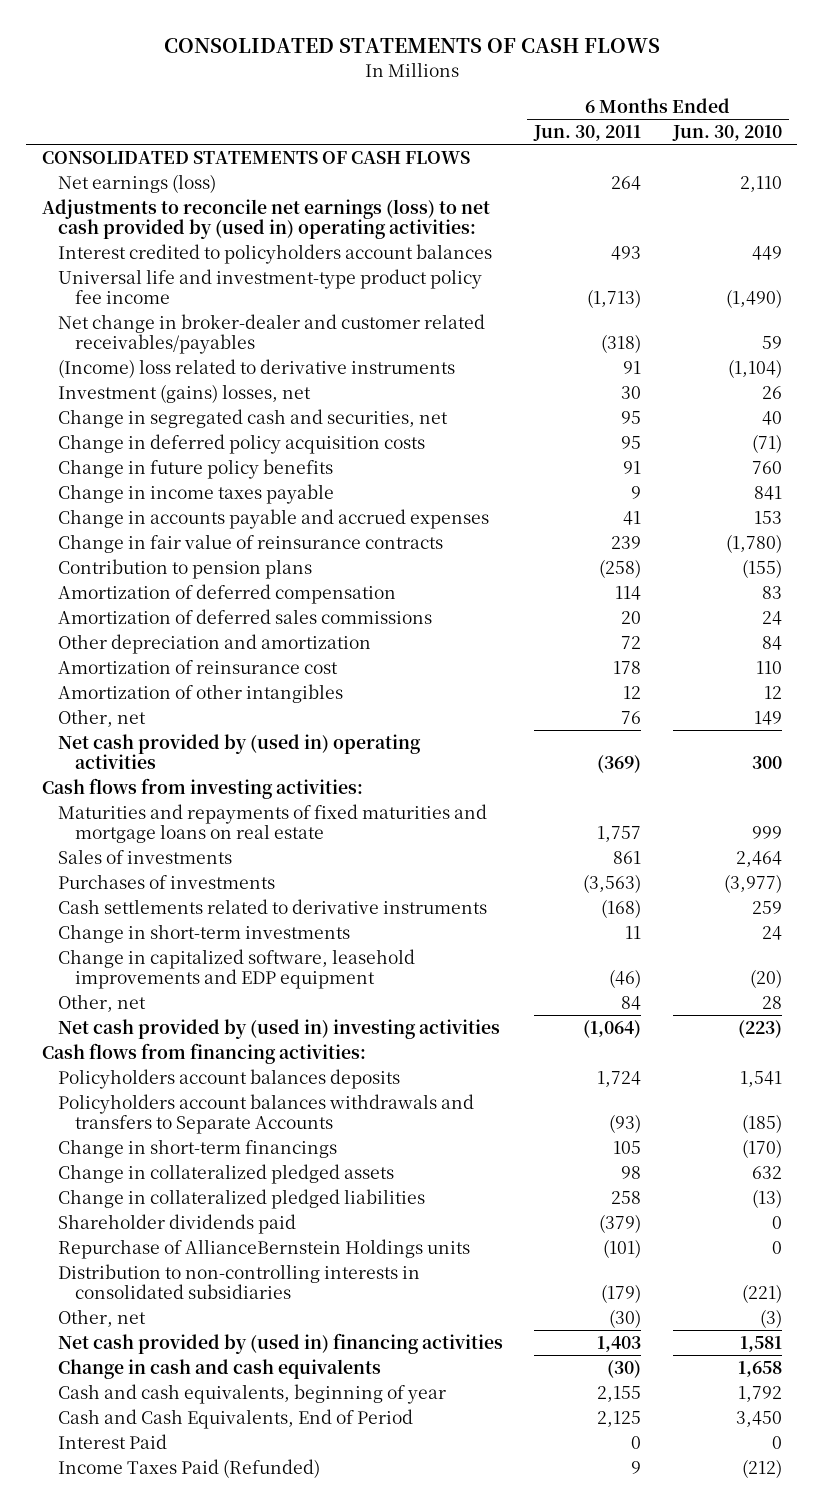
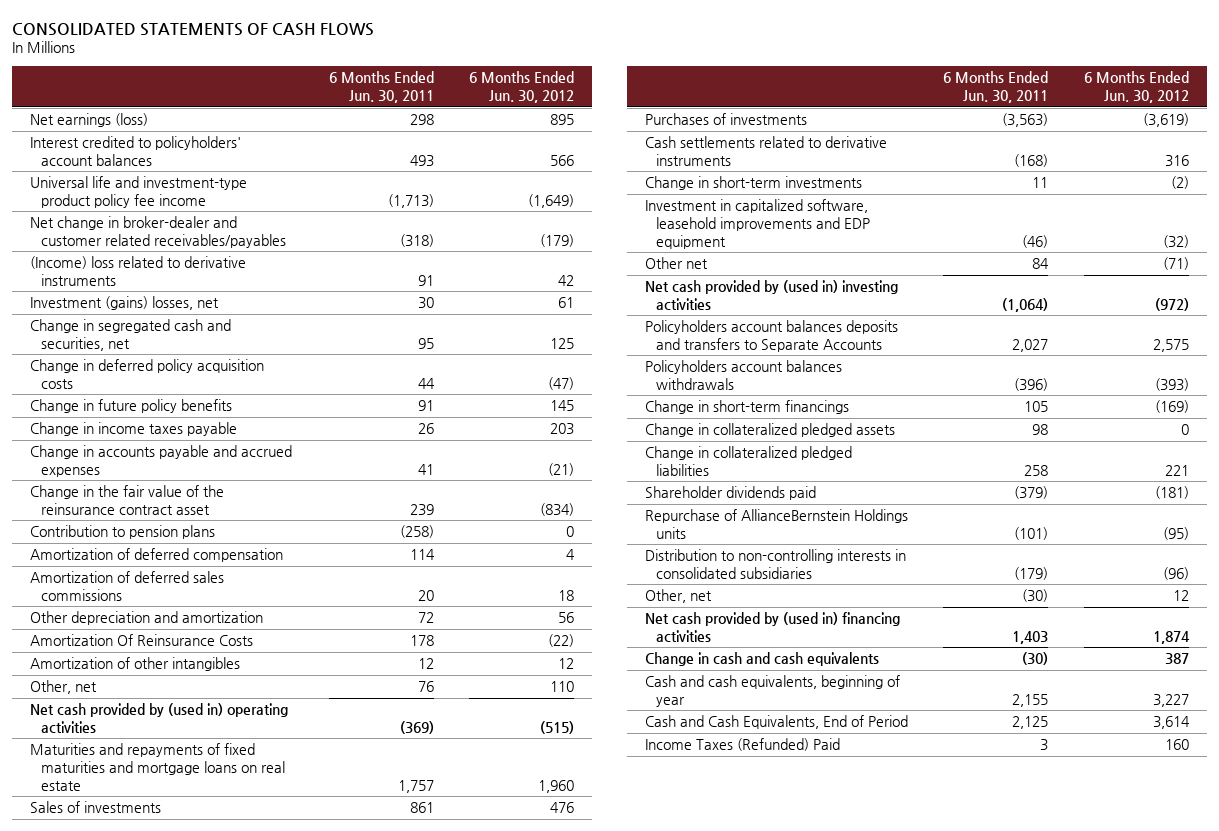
[671,125,782,142] Jun. 30, 2010 -> none
none -> [469,71,575,104] 6 Months Ended Jun. 30, 2012
[41,150,470,164] CONSOLIDATED STATEMENTS OF CASH FLOWS -> none
[41,198,490,240] Adjustments to reconcile net earnings (loss) to net cash provided by (used in) operating activities: -> none
[611,175,642,190] 264 -> [409,114,434,126] 298
[58,243,493,264] Interest credited to policyholders account balances -> [29,136,241,166] Interest credited to policyholders' account balances
[621,435,642,449] 95 -> [417,377,435,389] 44
[631,485,642,499] 9 -> [417,423,434,435] 26
[58,533,444,553] Change in fair value of reinsurance contracts -> [29,485,224,515] Change in the fair value of the reinsurance contract asset
[58,659,339,674] Amortization of reinsurance cost -> [29,634,253,647] Amortization Of Reinsurance Costs
[41,777,363,799] Cash flows from investing activities: -> none
[58,948,416,990] Change in capitalized software, leasehold improvements and EDP equipment -> [644,199,870,249] Investment in capitalized software, leasehold improvements and EDP equipment
[58,993,147,1012] Other, net -> [644,257,708,270] Other net
[41,1042,366,1064] Cash flows from financing activities: -> none
[58,1068,401,1089] Policyholders account balances deposits -> [644,320,898,352] Policyholders account balances deposits and transfers to Separate Accounts
[597,1070,642,1087] 1,724 -> [1012,338,1049,352] 2,027
[58,1093,475,1135] Policyholders account balances withdrawals and transfers to Separate Accounts -> [644,360,842,390] Policyholders account balances withdrawals
[609,1114,642,1134] (93) -> [1014,377,1049,391] (396)
[58,1433,168,1449] Interest Paid -> none
[58,1458,321,1478] Income Taxes Paid (Refunded) -> [644,738,840,752] Income Taxes (Refunded) Paid
[631,1460,642,1474] 9 -> [1040,739,1049,752] 3

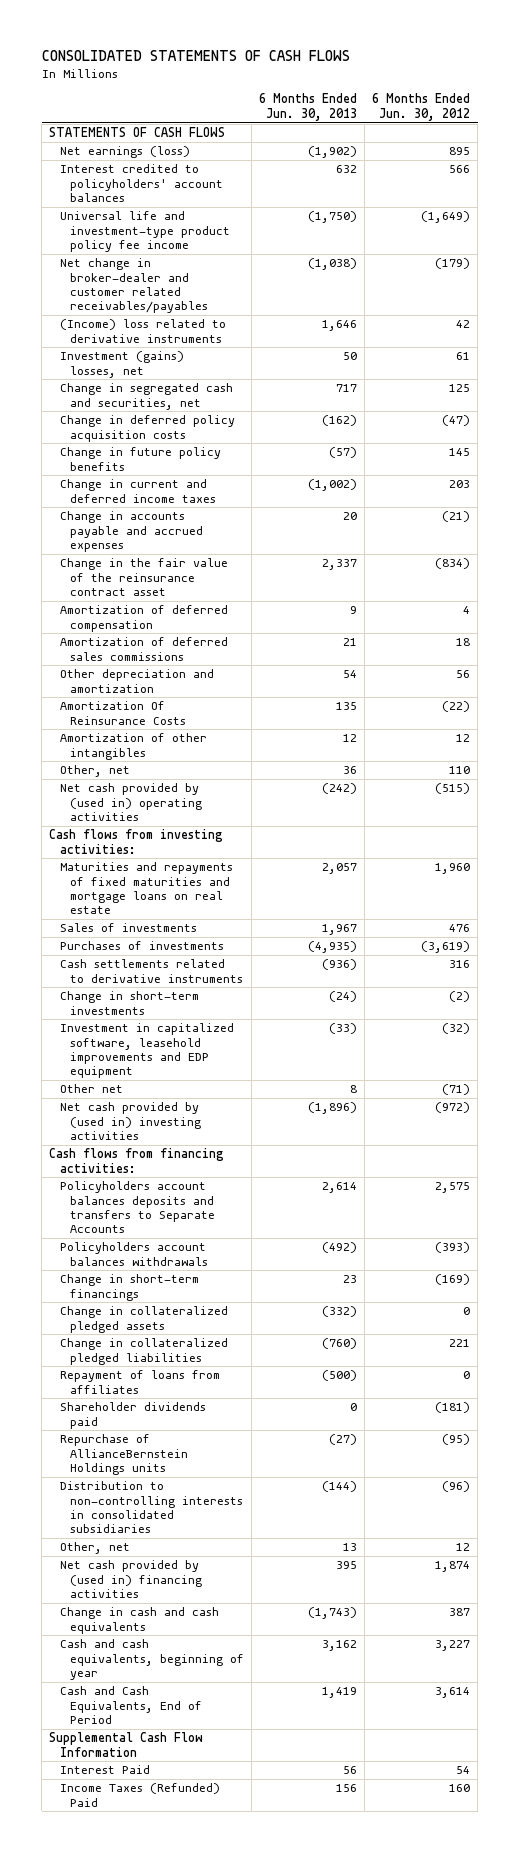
[328,71,434,104] 6 Months Ended Jun. 30, 2011 -> none
none -> [259,93,358,121] 6 Months Ended Jun. 30, 2013
none -> [49,127,226,138] STATEMENTS OF CASH FLOWS
[29,422,237,437] Change in income taxes payable -> [59,479,216,503] Change in current and deferred income taxes
[29,525,215,540] Contribution to pension plans -> none
none -> [49,829,224,854] Cash flows from investing activities:
none -> [49,1148,225,1173] Cash flows from financing activities:
none -> [59,1370,220,1394] Repayment of loans from affiliates
none -> [49,1732,204,1757] Supplemental Cash Flow Information
none -> [59,1765,150,1775] Interest Paid

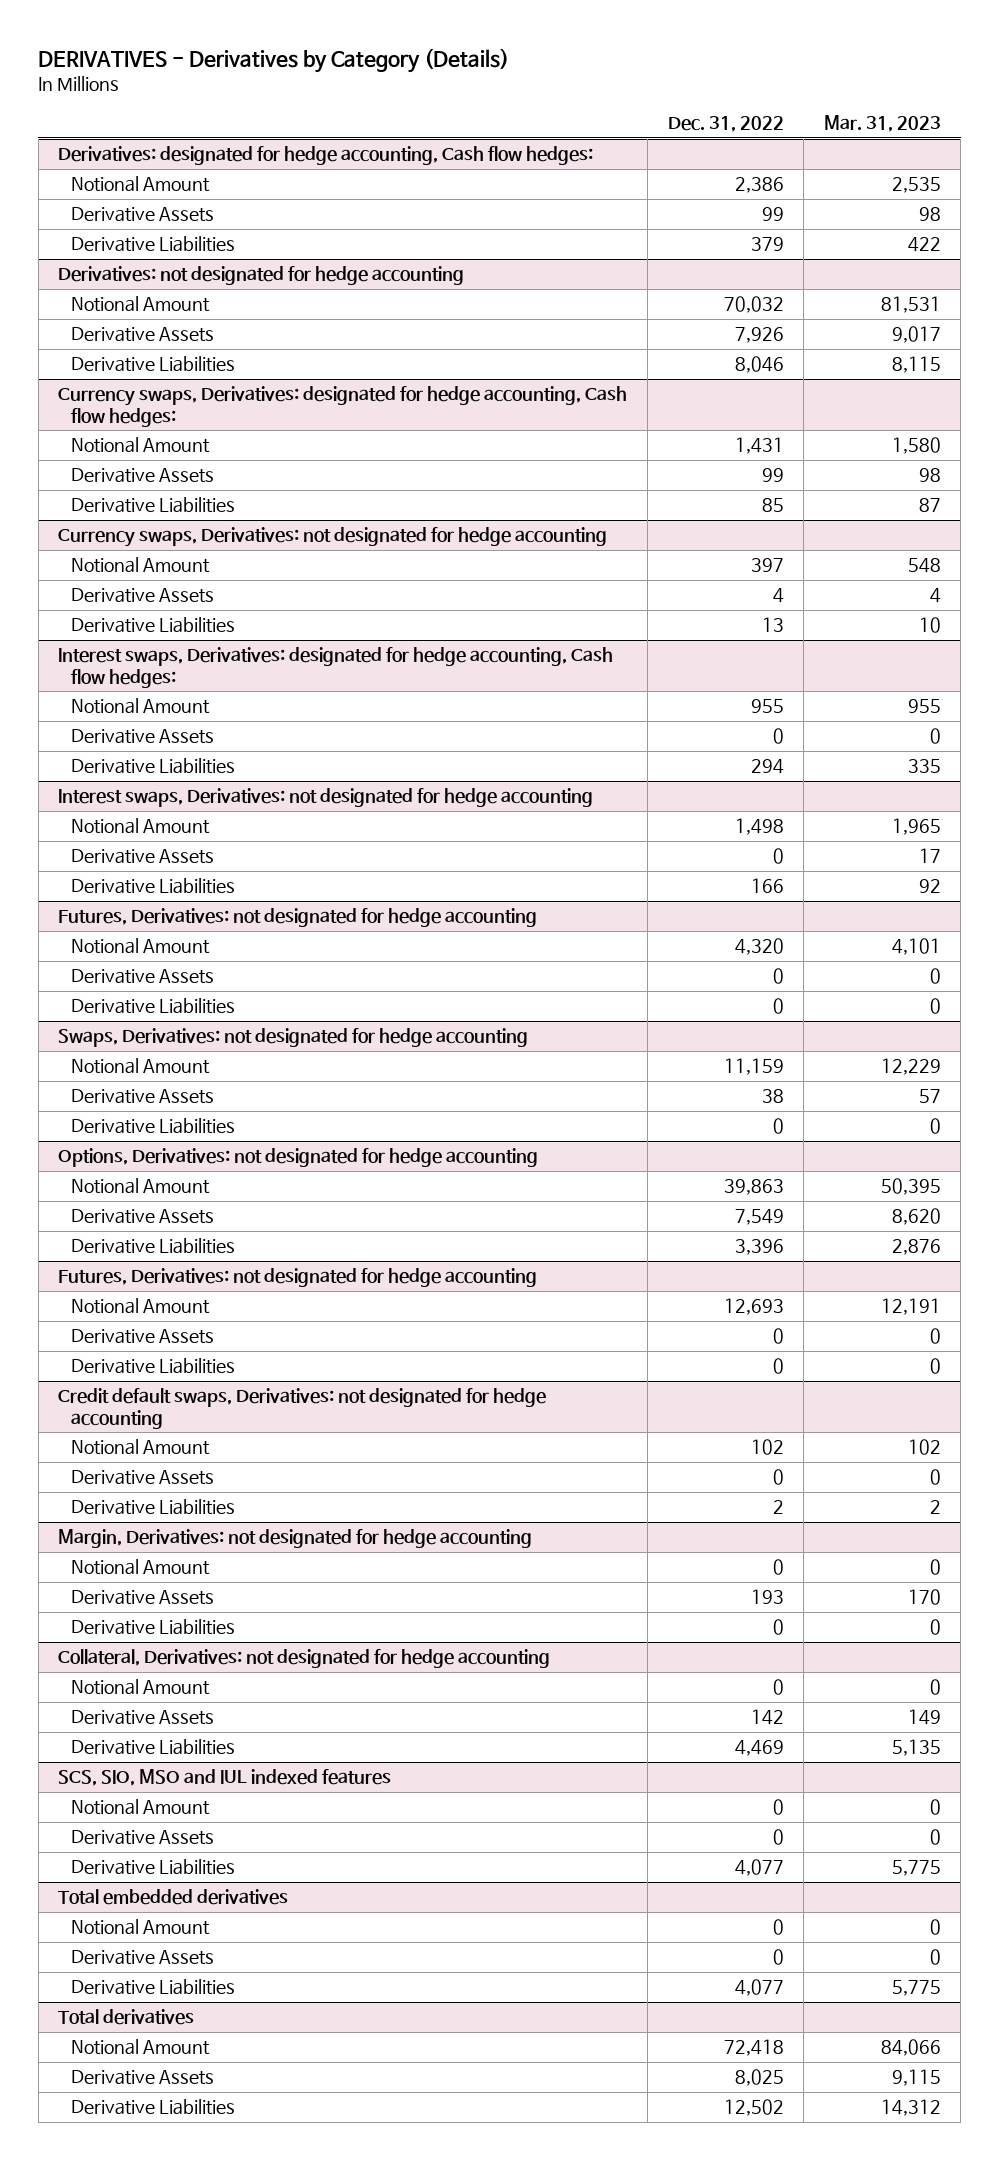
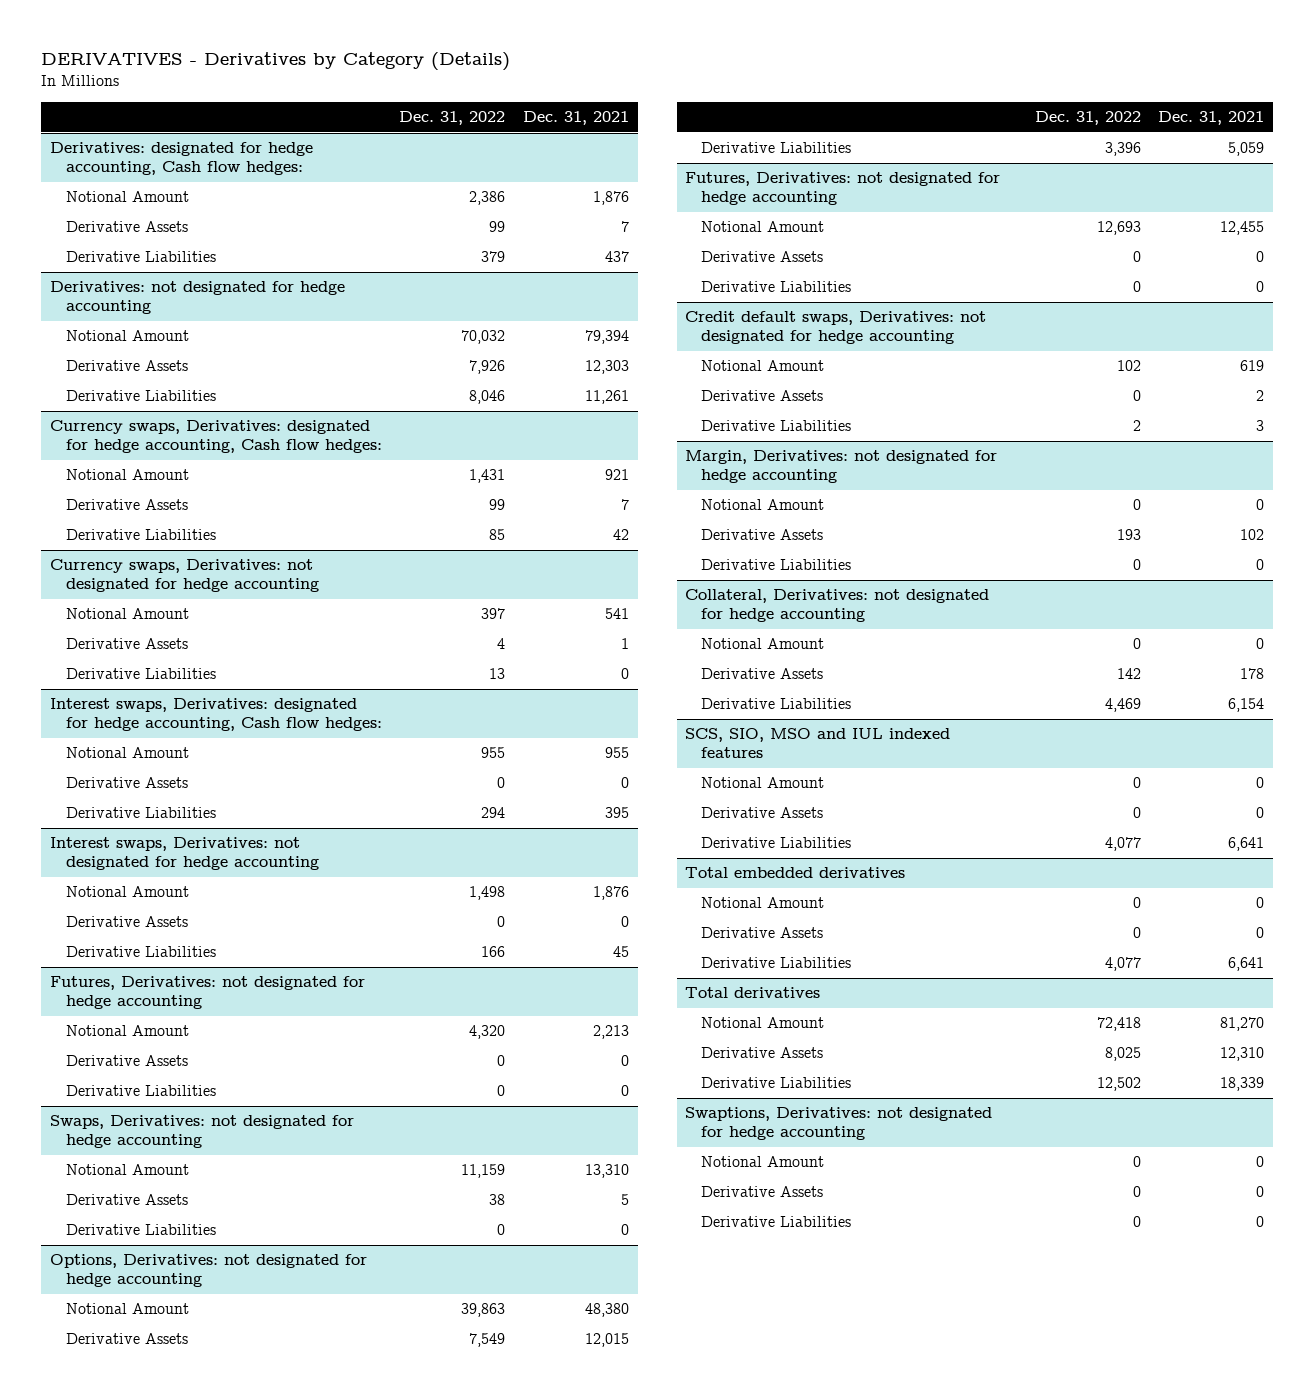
[823,115,941,133] Mar. 31, 2023 -> none
none -> [522,111,629,126] Dec. 31, 2021
none -> [685,1107,993,1141] Swaptions, Derivatives: not designated for hedge accounting
none -> [701,1156,825,1168] Notional Amount
none -> [701,1186,824,1198] Derivative Assets
none -> [701,1216,852,1228] Derivative Liabilities

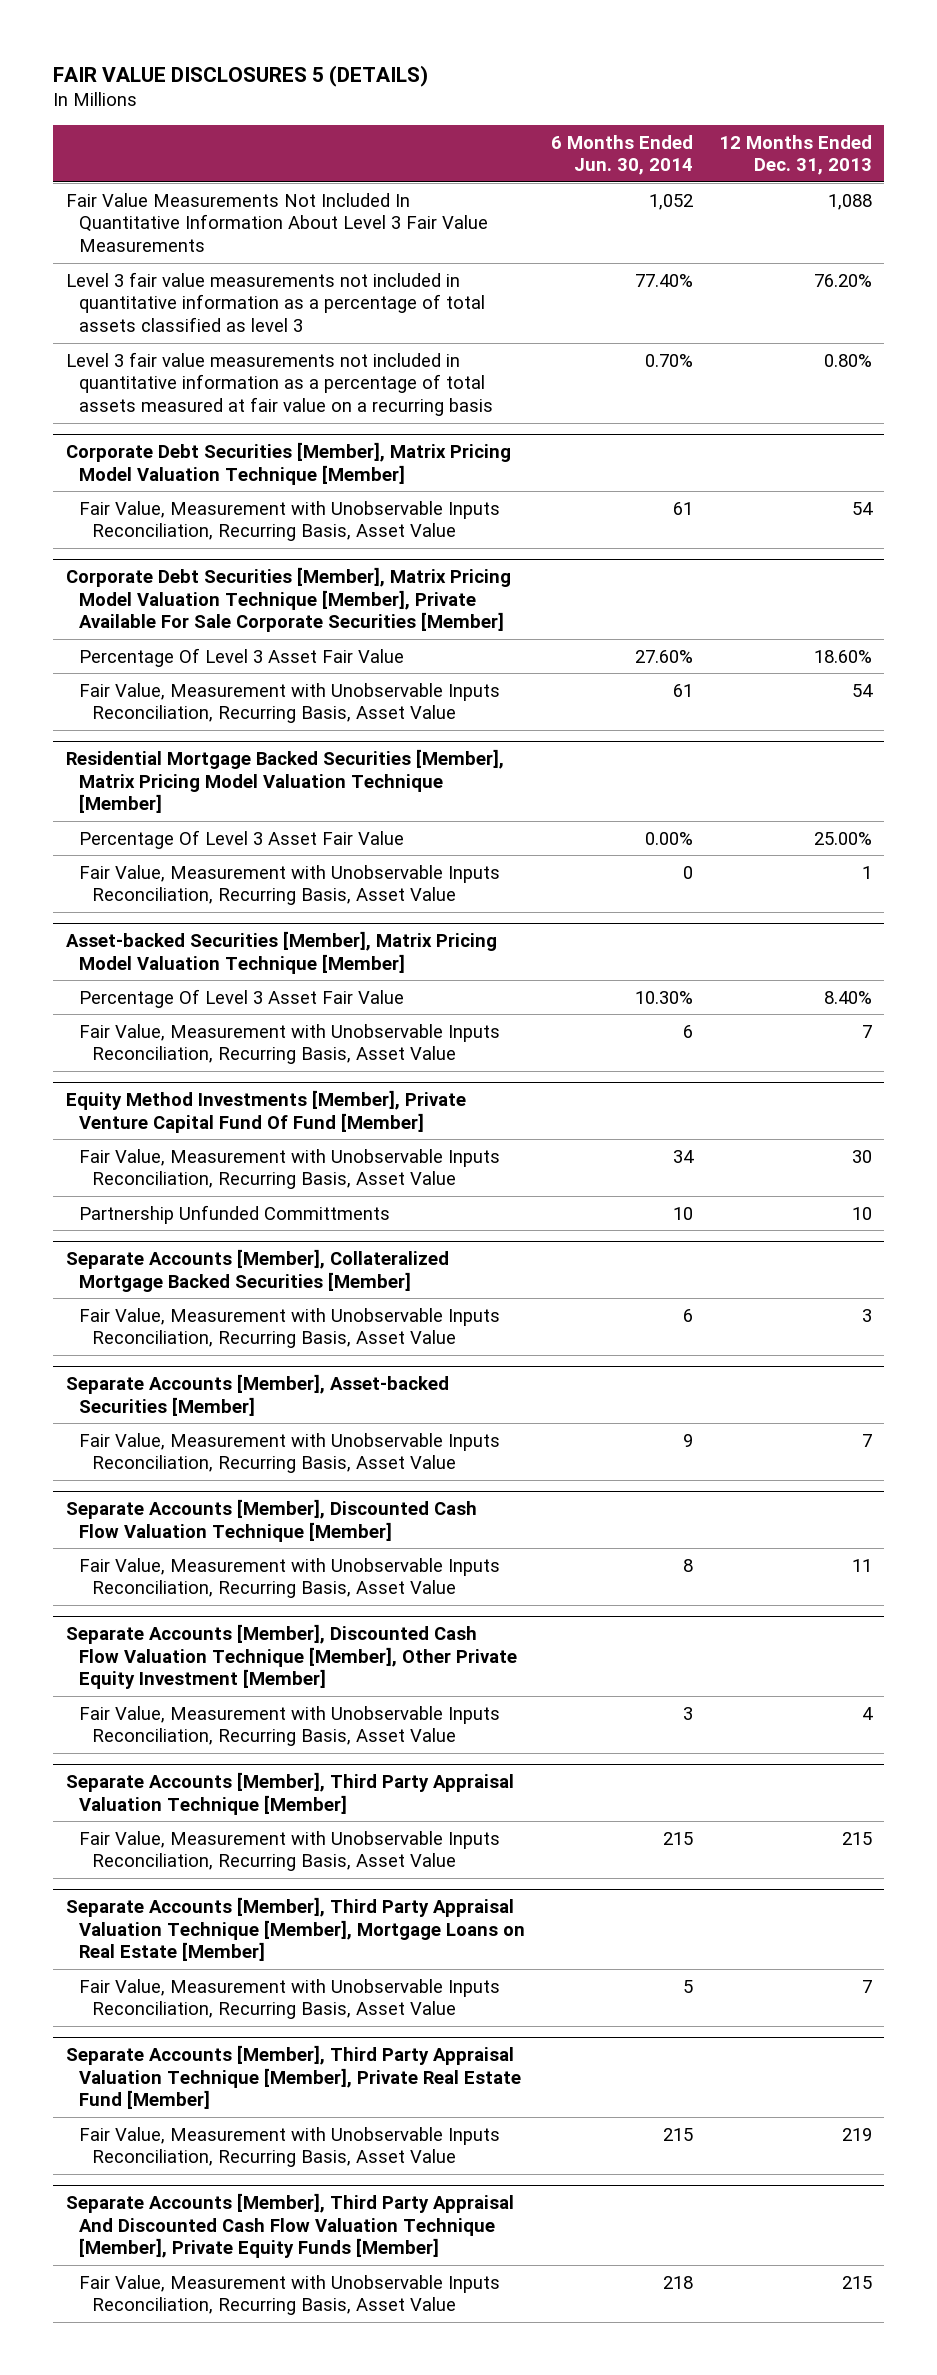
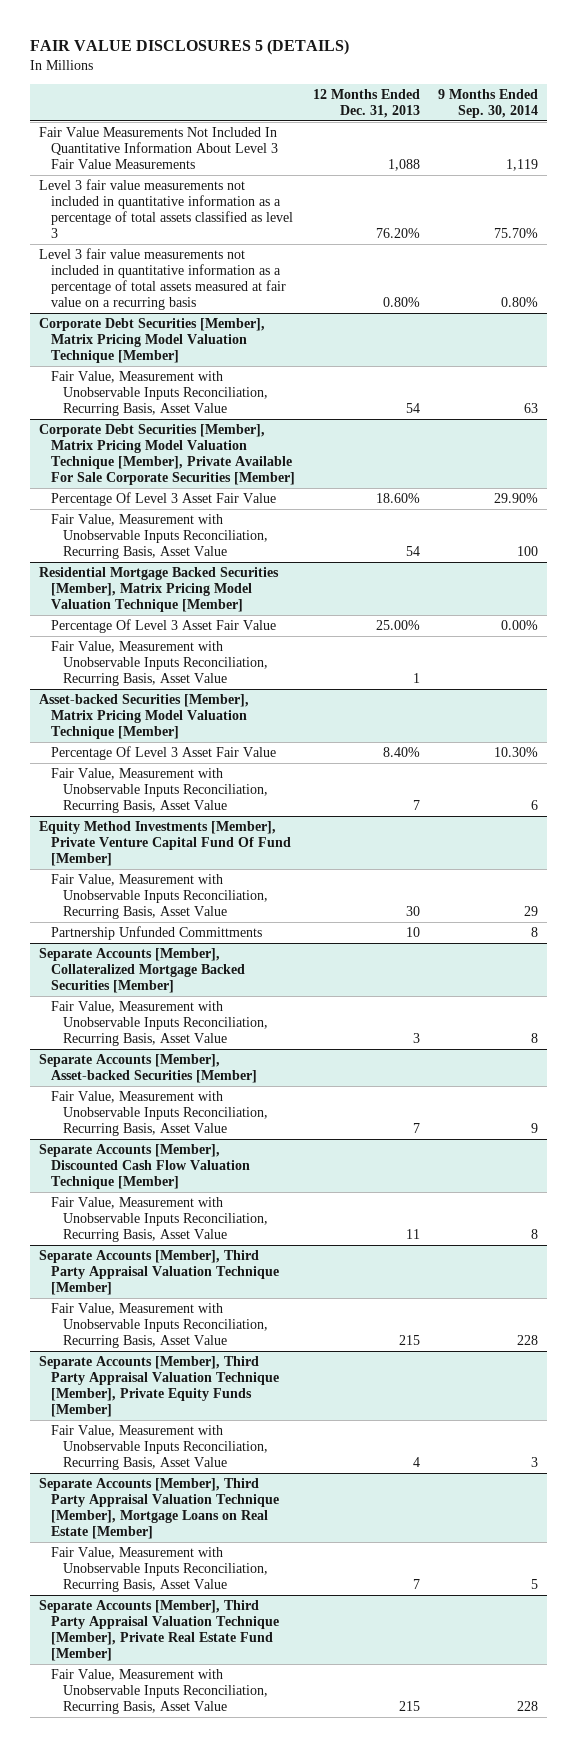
[550,134,693,176] 6 Months Ended Jun. 30, 2014 -> none
none -> [437,88,538,118] 9 Months Ended Sep. 30, 2014
[65,1623,518,1690] Separate Accounts [Member], Discounted Cash Flow Valuation Technique [Member], Other Private Equity Investment [Member] -> none
[79,1705,501,1747] Fair Value, Measurement with Unobservable Inputs Reconciliation, Recurring Basis, Asset Value -> none
none -> [38,1356,280,1417] Separate Accounts [Member], Third Party Appraisal Valuation Technique [Member], Private Equity Funds [Member]
none -> [51,1425,269,1470] Fair Value, Measurement with Unobservable Inputs Reconciliation, Recurring Basis, Asset Value
[79,2126,501,2168] Fair Value, Measurement with Unobservable Inputs Reconciliation, Recurring Basis, Asset Value -> none
[65,2192,514,2259] Separate Accounts [Member], Third Party Appraisal And Discounted Cash Flow Valuation Technique [Member], Private Equity Funds [Member] -> none

